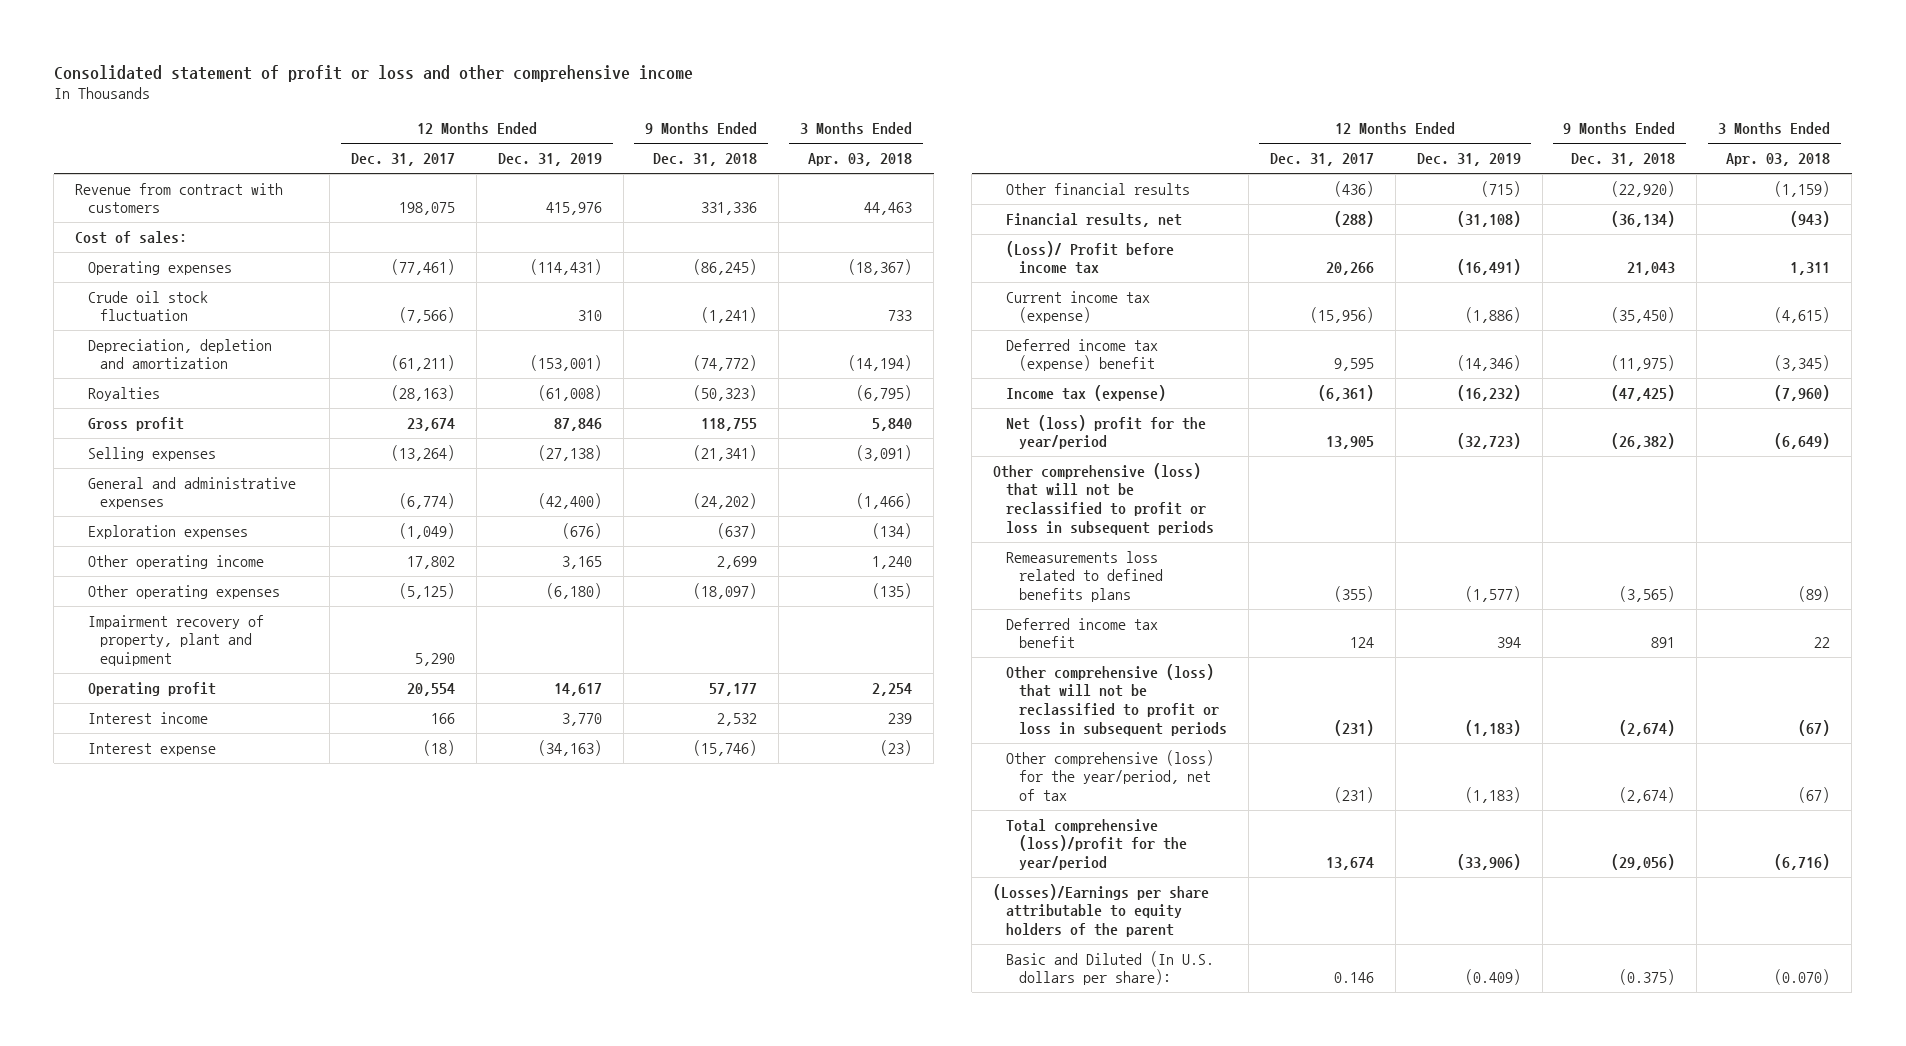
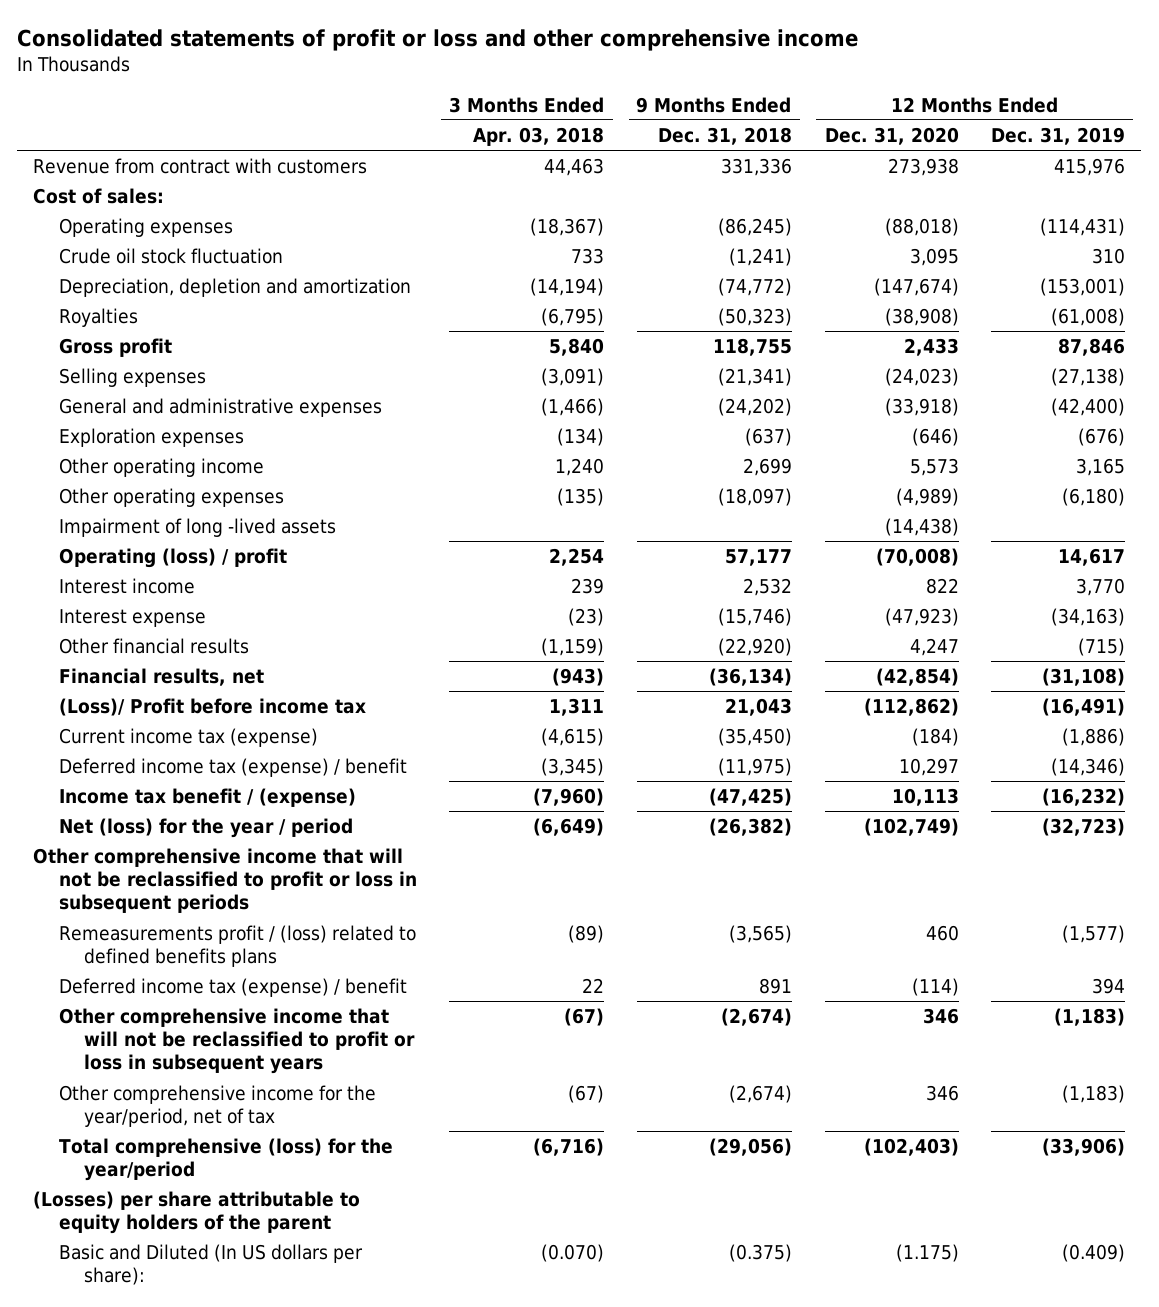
[53,64,693,82] Consolidated statement of profit or loss and other comprehensive income -> [17,29,859,52] Consolidated statements of profit or loss and other comprehensive income
[351,153,456,167] Dec. 31, 2017 -> none
none -> [824,126,959,145] Dec. 31, 2020
[87,614,264,667] Impairment recovery of property, plant and equipment -> [58,517,336,537] Impairment of long -lived assets
[87,681,216,696] Operating profit -> [58,547,287,568] Operating (loss) / profit
[1006,338,1159,372] Deferred income tax (expense) benefit -> [58,757,407,777] Deferred income tax (expense) / benefit
[1006,384,1167,401] Income tax (expense) -> [58,787,356,807] Income tax benefit / (expense)
[1006,414,1207,450] Net (loss) profit for the year/period -> [58,817,353,838] Net (loss) for the year / period
[993,462,1215,535] Other comprehensive (loss) that will not be reclassified to profit or loss in subsequent periods -> [33,847,417,914] Other comprehensive income that will not be reclassified to profit or loss in subsequent periods
[1006,550,1163,603] Remeasurements loss related to defined benefits plans -> [58,924,416,968] Remeasurements profit / (loss) related to defined benefits plans
[1006,617,1159,649] Deferred income tax benefit -> [58,977,407,997] Deferred income tax (expense) / benefit
[1006,663,1227,736] Other comprehensive (loss) that will not be reclassified to profit or loss in subsequent periods -> [58,1007,416,1075] Other comprehensive income that will not be reclassified to profit or loss in subsequent years
[1006,749,1215,802] Other comprehensive (loss) for the year/period, net of tax -> [58,1084,376,1128] Other comprehensive income for the year/period, net of tax
[1006,818,1187,871] Total comprehensive (loss)/profit for the year/period -> [58,1137,393,1182] Total comprehensive (loss) for the year/period
[993,883,1210,938] (Losses)/Earnings per share attributable to equity holders of the parent -> [33,1190,361,1235] (Losses) per share attributable to equity holders of the parent
[1006,950,1215,986] Basic and Diluted (In U.S. dollars per share): -> [58,1243,363,1286] Basic and Diluted (In US dollars per share):

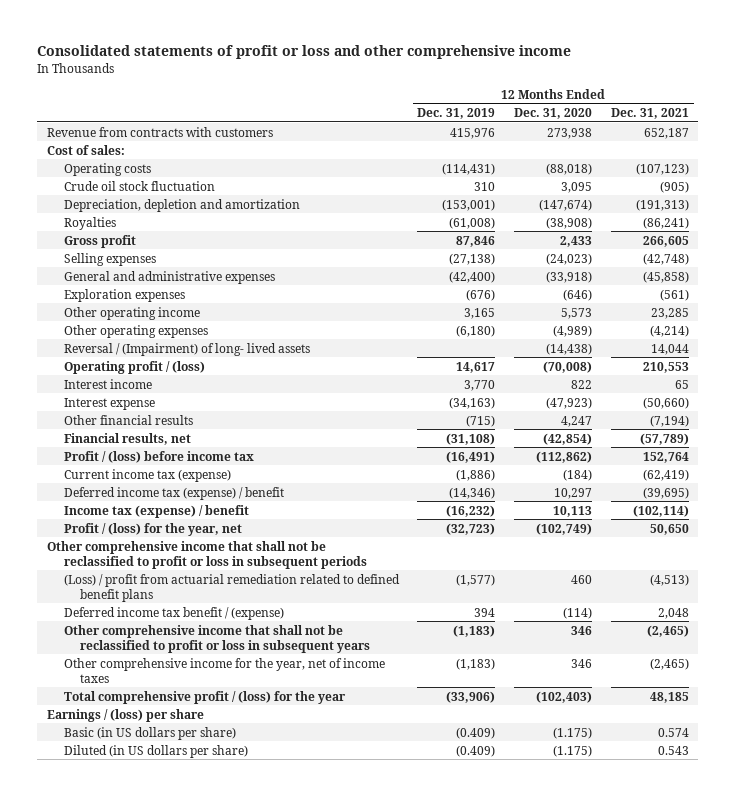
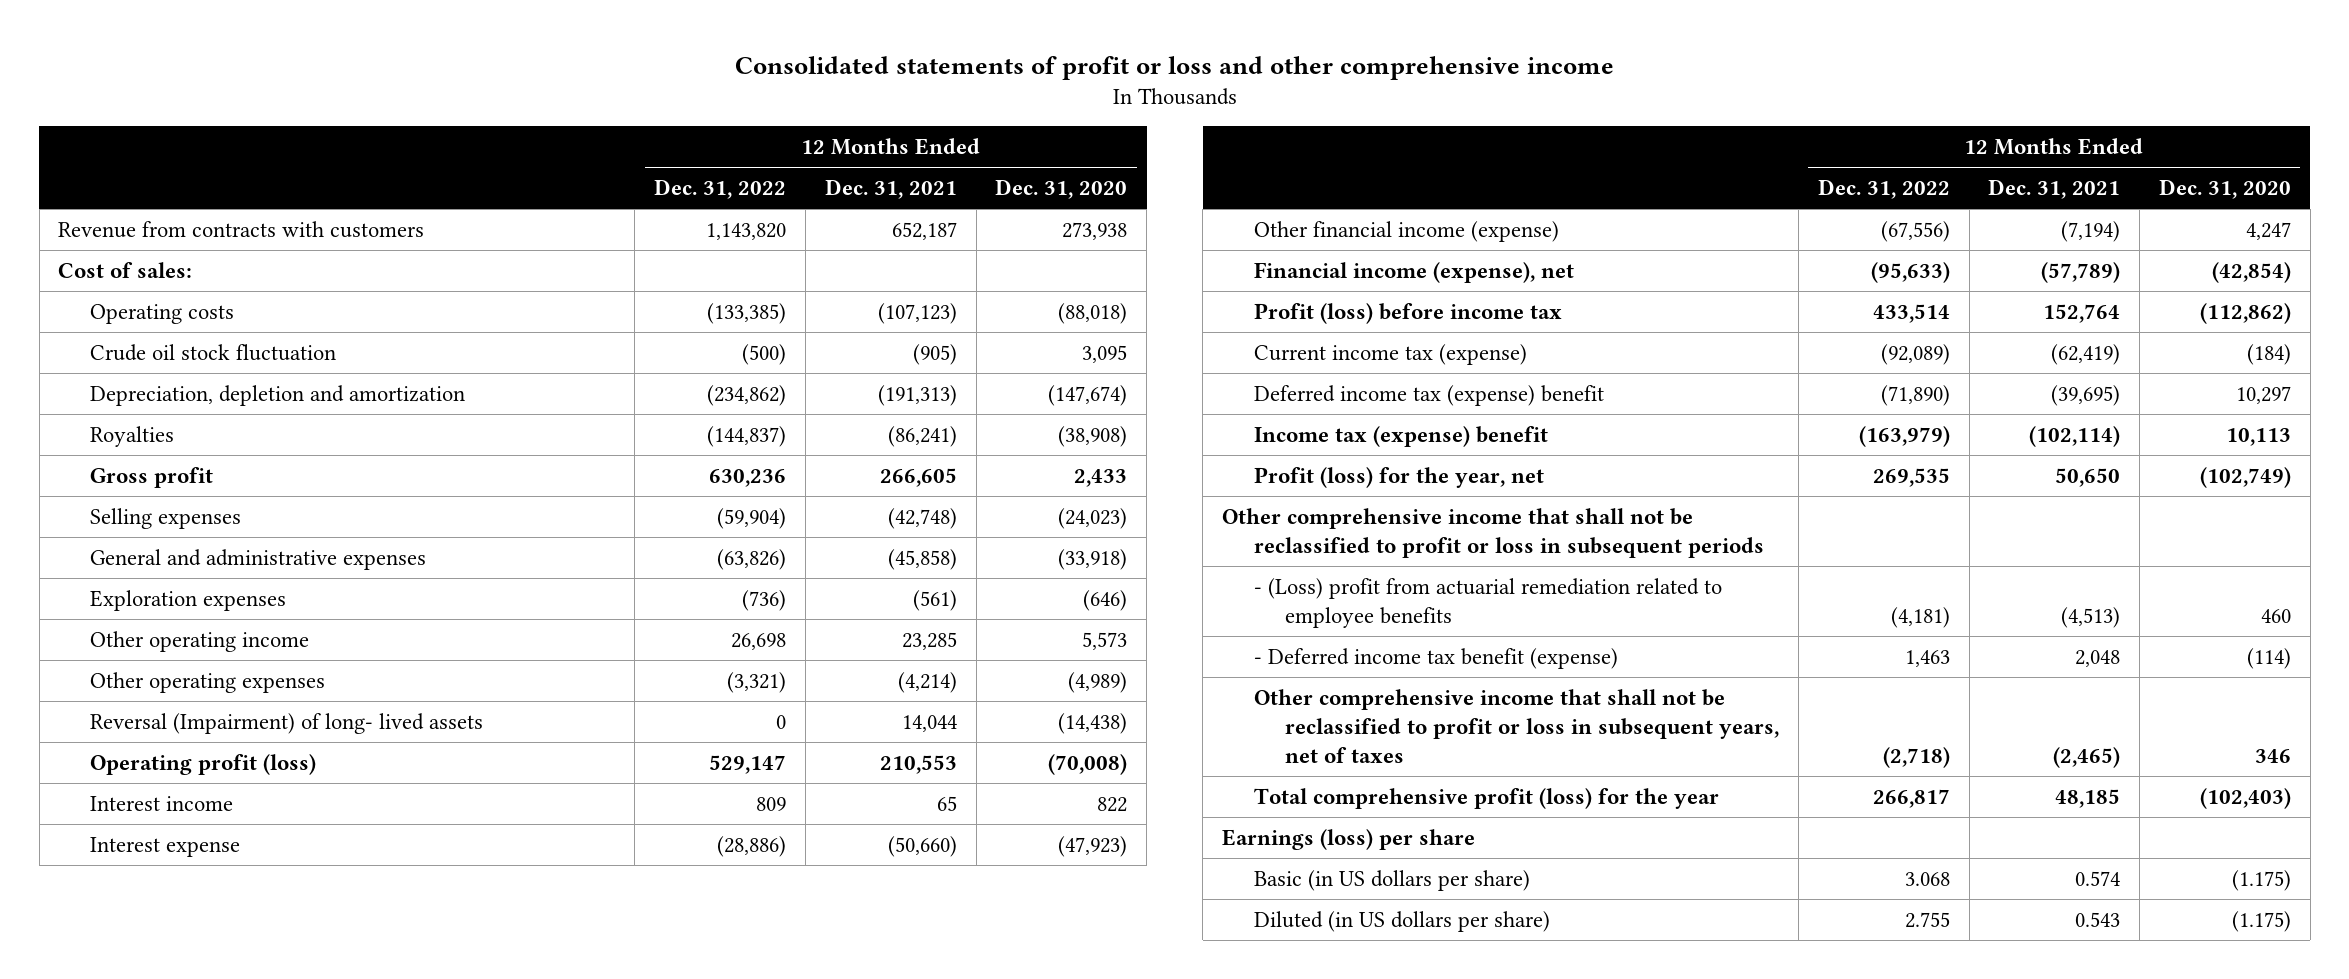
[417,107,496,119] Dec. 31, 2019 -> none
none -> [654,179,787,200] Dec. 31, 2022
[63,342,310,356] Reversal / (Impairment) of long- lived assets -> [89,712,483,734] Reversal (Impairment) of long- lived assets
[63,360,205,374] Operating profit / (loss) -> [89,753,316,775] Operating profit (loss)
[63,414,193,425] Other financial results -> [1253,220,1559,242] Other financial income (expense)
[63,432,191,445] Financial results, net -> [1253,261,1574,283] Financial income (expense), net
[63,450,254,463] Profit / (loss) before income tax -> [1253,302,1562,324] Profit (loss) before income tax
[63,486,284,500] Deferred income tax (expense) / benefit -> [1253,384,1604,406] Deferred income tax (expense) benefit
[63,504,249,518] Income tax (expense) / benefit -> [1253,425,1548,447] Income tax (expense) benefit
[63,522,242,536] Profit / (loss) for the year, net -> [1253,466,1544,488] Profit (loss) for the year, net
[63,657,385,683] Other comprehensive income for the year, net of income taxes -> none
[63,573,400,602] (Loss) / profit from actuarial remediation related to defined benefit plans -> [1253,577,1722,628] - (Loss) profit from actuarial remediation related to employee benefits
[63,606,284,620] Deferred income tax benefit / (expense) -> [1253,647,1618,669] - Deferred income tax benefit (expense)
[63,624,371,653] Other comprehensive income that shall not be reclassified to profit or loss in subsequent years -> [1253,688,1780,763] Other comprehensive income that shall not be reclassified to profit or loss in subsequent years, net of taxes
[63,690,346,704] Total comprehensive profit / (loss) for the year -> [1253,787,1719,809] Total comprehensive profit (loss) for the year
[46,708,204,722] Earnings / (loss) per share -> [1221,828,1475,850] Earnings (loss) per share

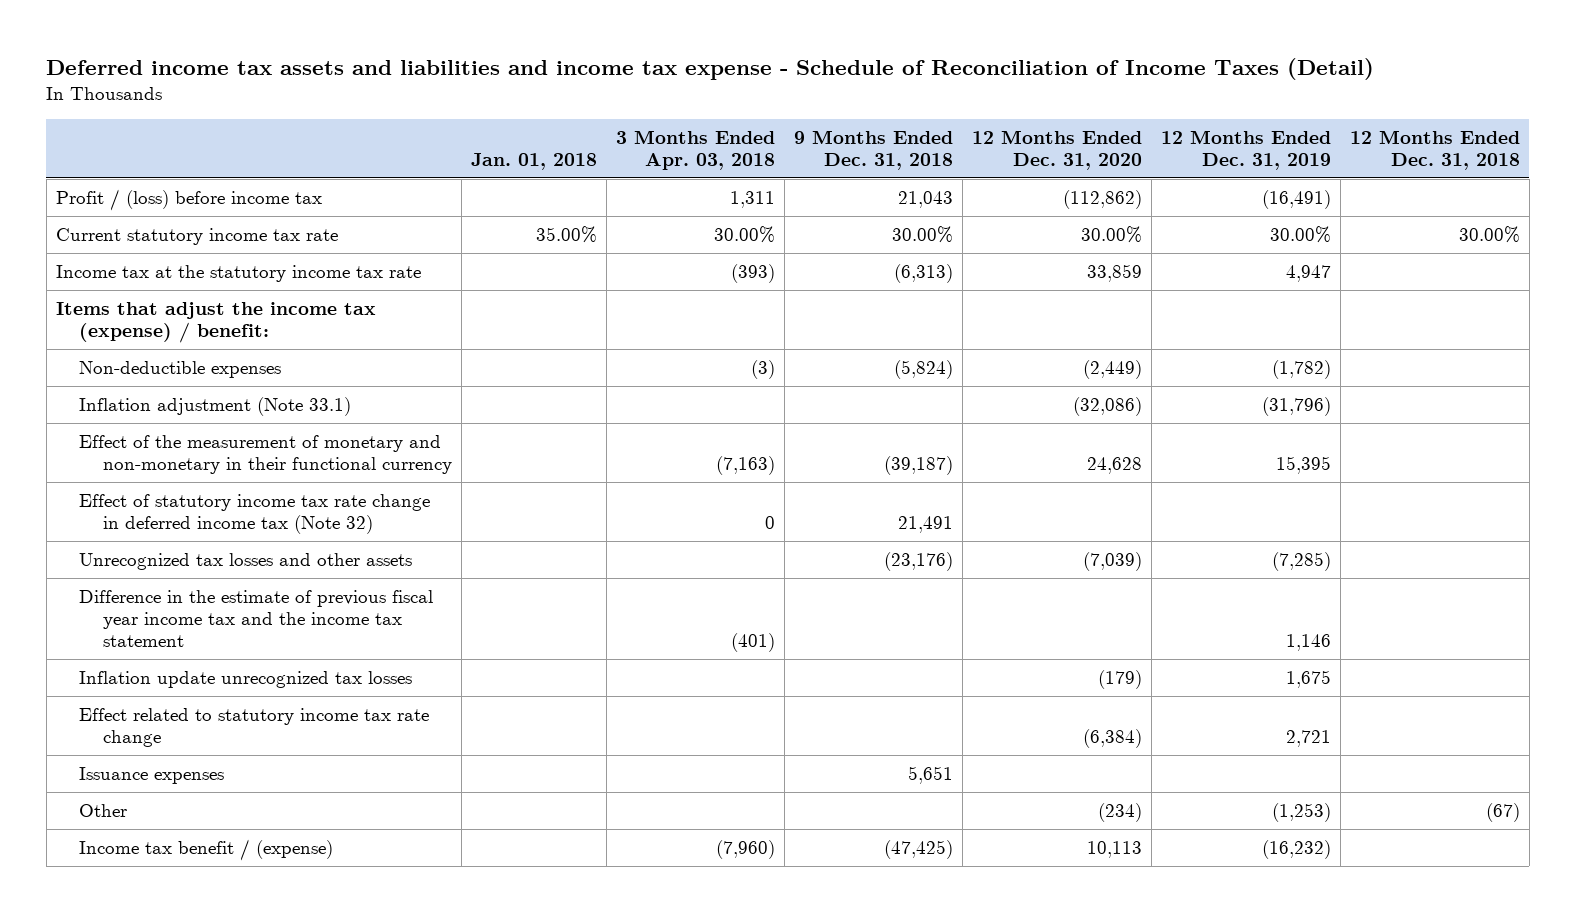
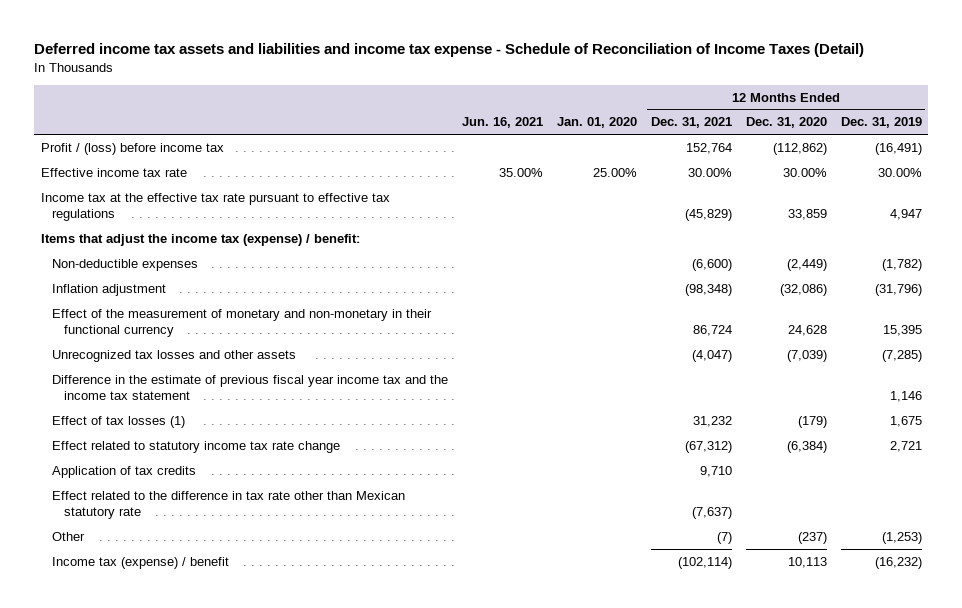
[471,152,598,170] Jan. 01, 2018 -> none
[616,129,776,170] 3 Months Ended Apr. 03, 2018 -> none
[794,129,954,170] 9 Months Ended Dec. 31, 2018 -> none
[1349,129,1520,170] 12 Months Ended Dec. 31, 2018 -> none
none -> [462,117,544,129] Jun. 16, 2021
none -> [556,117,637,129] Jan. 01, 2020
none -> [650,117,732,129] Dec. 31, 2021
[55,227,338,245] Current statutory income tax rate -> [40,167,187,177] Effective income tax rate
[55,264,421,282] Income tax at the statutory income tax rate -> [40,192,390,222] Income tax at the effective tax rate pursuant to effective tax regulations
[79,396,352,416] Inflation adjustment (Note 33.1) -> [52,283,167,296] Inflation adjustment
[79,493,431,535] Effect of statutory income tax rate change in deferred income tax (Note 32) -> none
[79,670,413,688] Inflation update unrecognized tax losses -> [52,415,186,428] Effect of tax losses (1)
[79,766,225,784] Issuance expenses -> none
none -> [52,465,197,478] Application of tax credits
none -> [52,490,406,520] Effect related to the difference in tax rate other than Mexican statutory rate
[1098,802,1143,822] (234) -> [797,531,827,544] (237)
[79,838,334,861] Income tax benefit / (expense) -> [52,556,230,569] Income tax (expense) / benefit

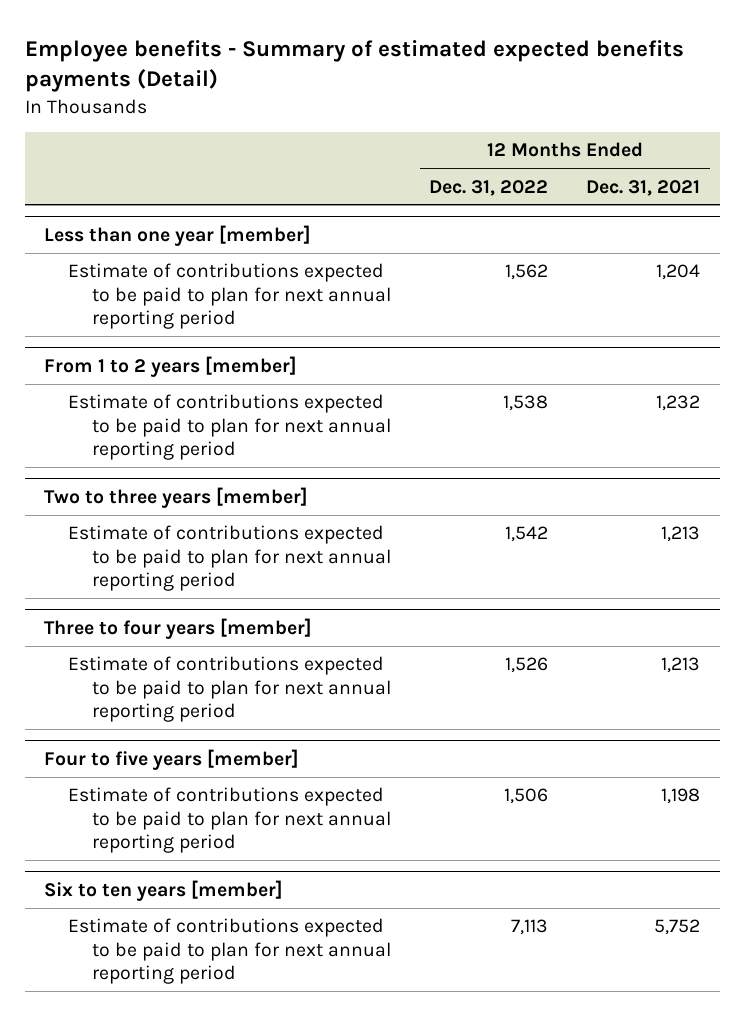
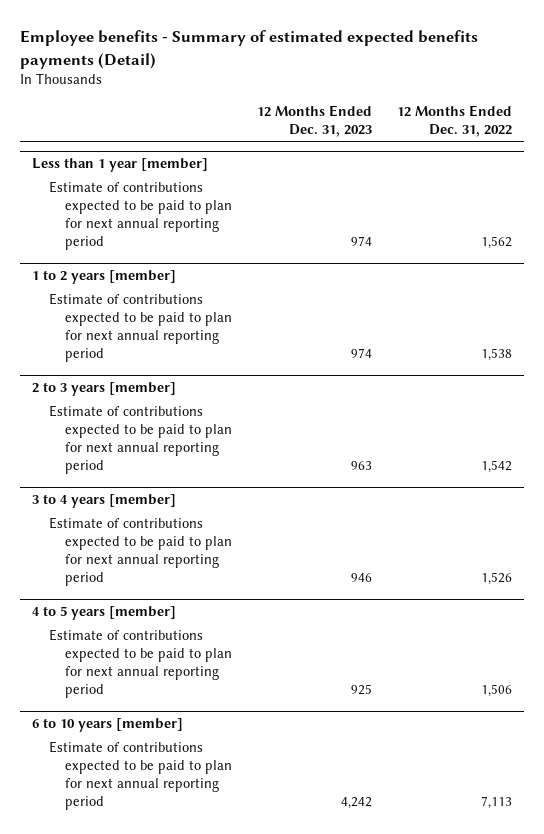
[586,179,701,196] Dec. 31, 2021 -> none
none -> [256,104,372,137] 12 Months Ended Dec. 31, 2023
[44,224,312,246] Less than one year [member] -> [32,157,209,172] Less than 1 year [member]
[44,355,298,377] From 1 to 2 years [member] -> [32,269,177,284] 1 to 2 years [member]
[44,486,309,508] Two to three years [member] -> [32,381,177,396] 2 to 3 years [member]
[44,617,313,639] Three to four years [member] -> [32,493,177,508] 3 to 4 years [member]
[44,748,300,770] Four to five years [member] -> [32,605,177,620] 4 to 5 years [member]
[44,879,284,901] Six to ten years [member] -> [32,717,184,732] 6 to 10 years [member]

